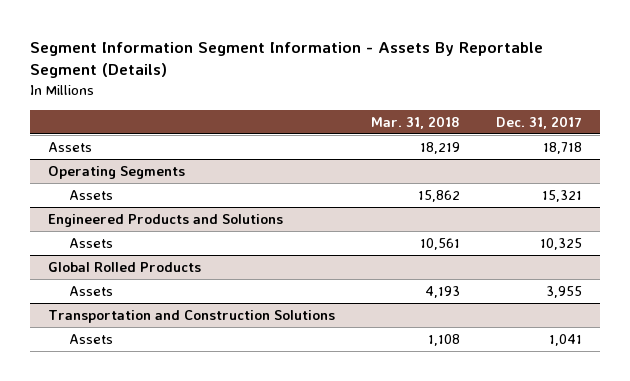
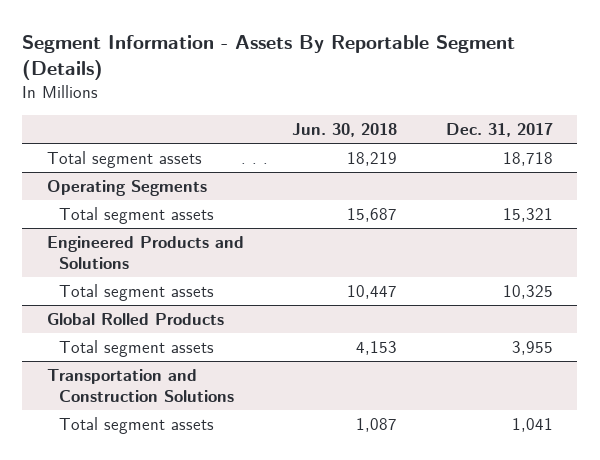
[30,41,544,79] Segment Information Segment Information - Assets By Reportable Segment (Details) -> [22,34,516,81] Segment Information - Assets By Reportable Segment (Details)
[371,115,461,129] Mar. 31, 2018 -> none
none -> [292,123,398,138] Jun. 30, 2018
[48,142,93,153] Assets -> [46,150,202,168] Total segment assets
[69,190,114,201] Assets -> [59,206,215,224] Total segment assets
[69,238,114,249] Assets -> [59,283,215,301] Total segment assets
[69,286,114,297] Assets -> [59,339,215,357] Total segment assets
[69,334,114,345] Assets -> [59,416,215,434] Total segment assets

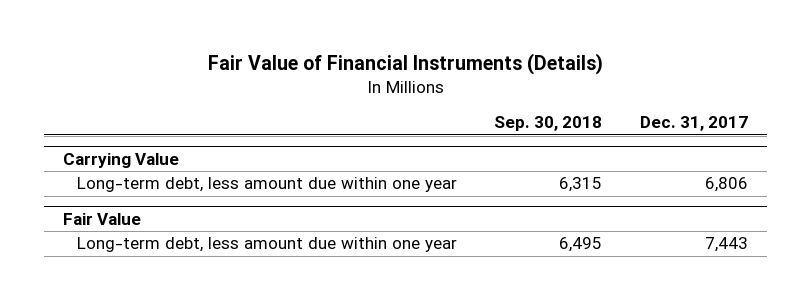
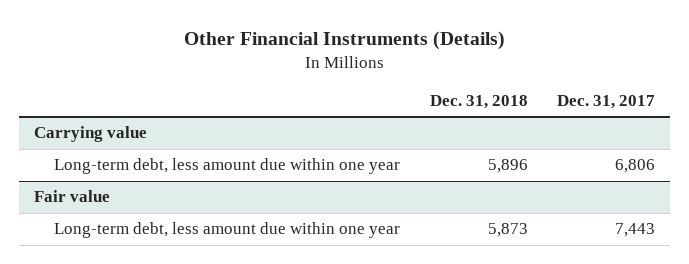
[207,53,603,76] Fair Value of Financial Instruments (Details) -> [183,31,505,51] Other Financial Instruments (Details)
[494,116,603,132] Sep. 30, 2018 -> none
none -> [429,95,528,110] Dec. 31, 2018
[62,152,179,168] Carrying Value -> [33,126,147,143] Carrying value
[62,212,141,225] Fair Value -> [33,190,110,203] Fair value

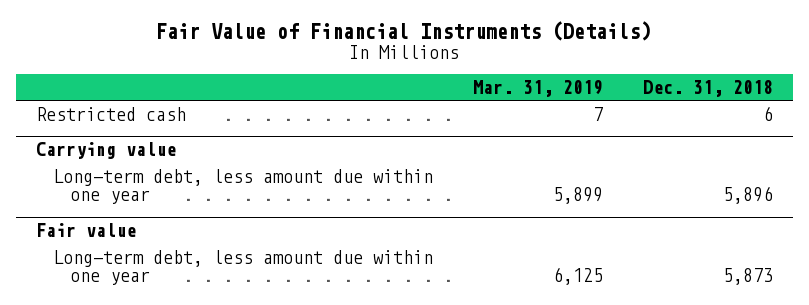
[183,31,505,51] Other Financial Instruments (Details) -> [156,21,652,42] Fair Value of Financial Instruments (Details)
[557,95,656,110] Dec. 31, 2017 -> none
none -> [472,79,603,97] Mar. 31, 2019
none -> [36,106,187,121] Restricted cash

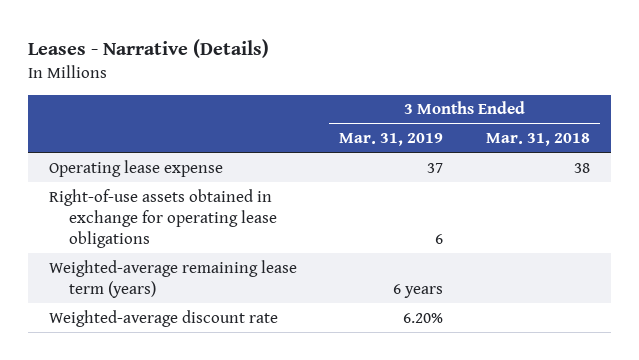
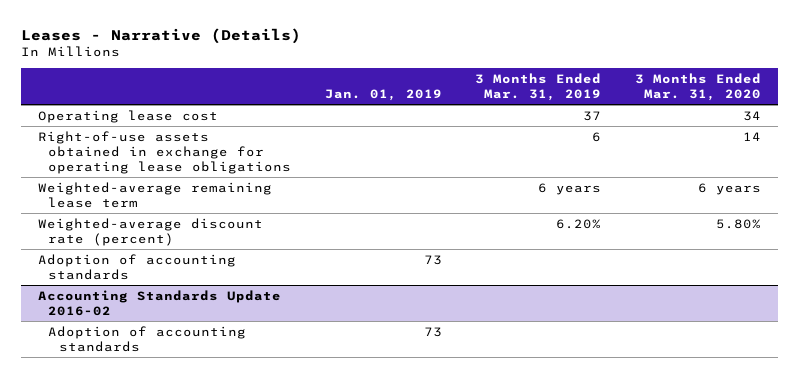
[485,133,590,147] Mar. 31, 2018 -> none
none -> [324,88,442,101] Jan. 01, 2019
none -> [634,72,761,101] 3 Months Ended Mar. 31, 2020
[49,159,224,177] Operating lease expense -> [37,109,218,123] Operating lease cost
[49,259,298,298] Weighted-average remaining lease term (years) -> [37,181,272,208] Weighted-average remaining lease term
[49,309,279,327] Weighted-average discount rate -> [37,217,263,246] Weighted-average discount rate (percent)
none -> [37,253,236,280] Adoption of accounting standards
none -> [37,289,281,316] Accounting Standards Update 2016-02
none -> [48,325,247,352] Adoption of accounting standards

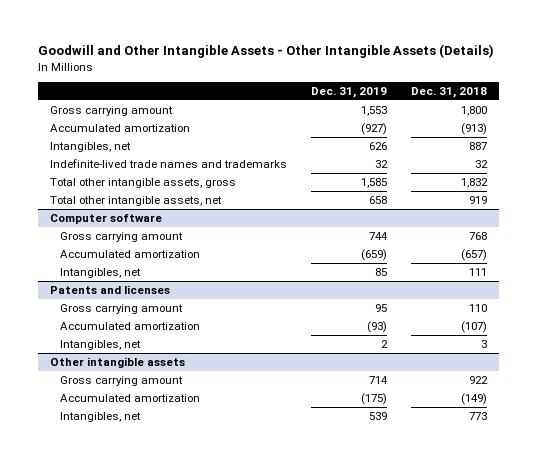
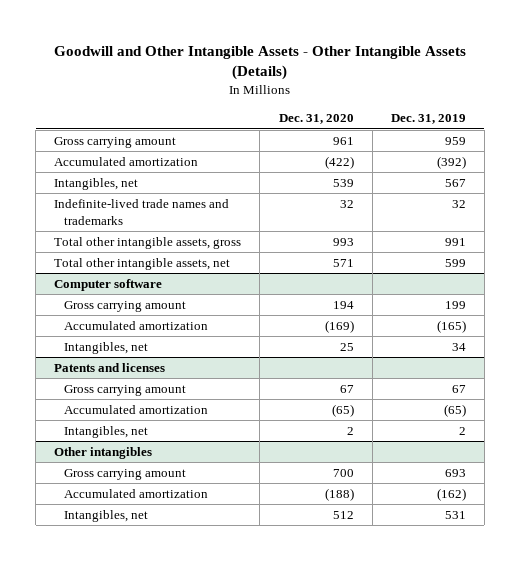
[411,86,488,98] Dec. 31, 2018 -> none
none -> [278,114,354,125] Dec. 31, 2020
[361,105,388,116] 1,553 -> [444,136,466,145] 959
[361,122,388,135] (927) -> [436,155,466,169] (392)
[369,141,388,150] 626 -> [444,178,466,187] 567
[361,177,388,188] 1,585 -> [444,237,466,246] 991
[369,195,388,204] 658 -> [444,258,466,267] 599
[369,231,389,240] 744 -> [444,300,466,309] 199
[361,248,388,261] (659) -> [436,319,466,333] (165)
[375,267,388,276] 85 -> [451,342,466,351] 34
[375,303,388,312] 95 -> [451,384,466,393] 67
[367,320,388,333] (93) -> [443,403,466,417] (65)
[49,356,185,368] Other intangible assets -> [54,446,153,459] Other intangibles
[369,375,389,384] 714 -> [444,468,466,477] 693
[361,392,388,405] (175) -> [436,487,466,501] (162)
[369,411,388,420] 539 -> [444,510,466,519] 531

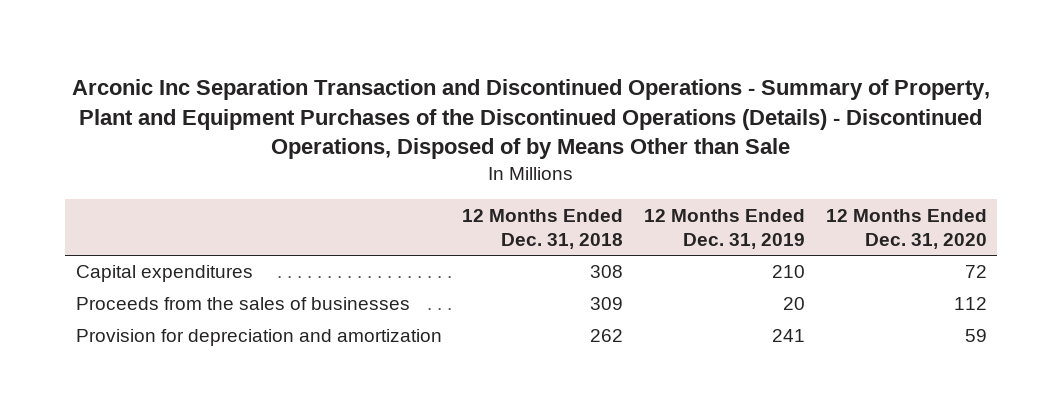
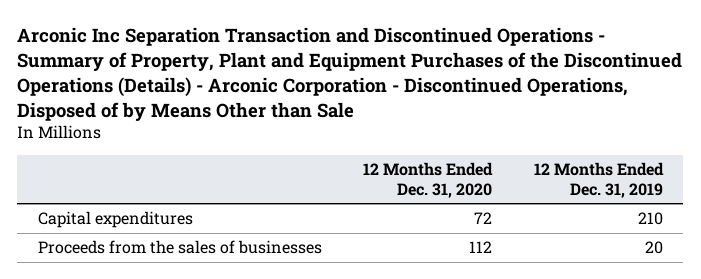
[72,79,991,160] Arconic Inc Separation Transaction and Discontinued Operations - Summary of Property, Plant and Equipment Purchases of the Discontinued Operations (Details) - Discontinued Operations, Disposed of by Means Other than Sale -> [17,27,683,121] Arconic Inc Separation Transaction and Discontinued Operations - Summary of Property, Plant and Equipment Purchases of the Discontinued Operations (Details) - Arconic Corporation - Discontinued Operations, Disposed of by Means Other than Sale
[462,208,624,249] 12 Months Ended Dec. 31, 2018 -> none
[75,329,442,347] Provision for depreciation and amortization -> none

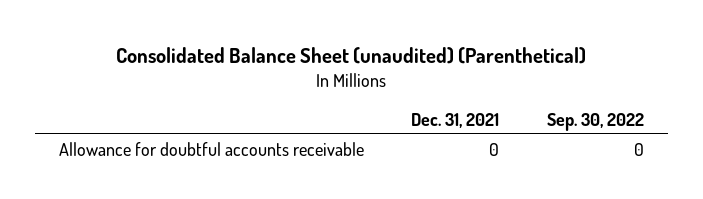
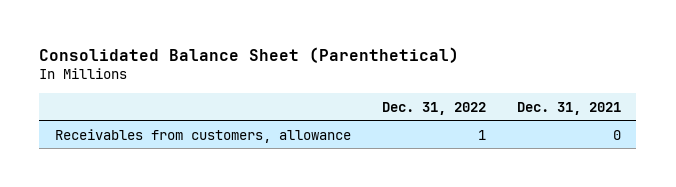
[116,46,587,64] Consolidated Balance Sheet (unaudited) (Parenthetical) -> [39,46,460,63] Consolidated Balance Sheet (Parenthetical)
[546,112,644,131] Sep. 30, 2022 -> none
none -> [381,101,486,115] Dec. 31, 2022
[58,142,364,157] Allowance for doubtful accounts receivable -> [54,128,351,143] Receivables from customers, allowance

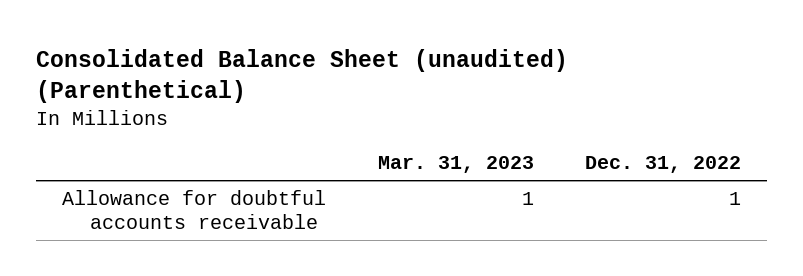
[39,46,460,63] Consolidated Balance Sheet (Parenthetical) -> [36,49,569,104] Consolidated Balance Sheet (unaudited) (Parenthetical)
[516,101,621,115] Dec. 31, 2021 -> none
none -> [377,156,534,174] Mar. 31, 2023
[54,128,351,143] Receivables from customers, allowance -> [61,190,326,229] Allowance for doubtful accounts receivable

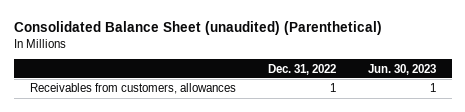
[377,156,534,174] Mar. 31, 2023 -> none
none -> [367,63,436,75] Jun. 30, 2023
[61,190,326,229] Allowance for doubtful accounts receivable -> [29,83,236,95] Receivables from customers, allowances

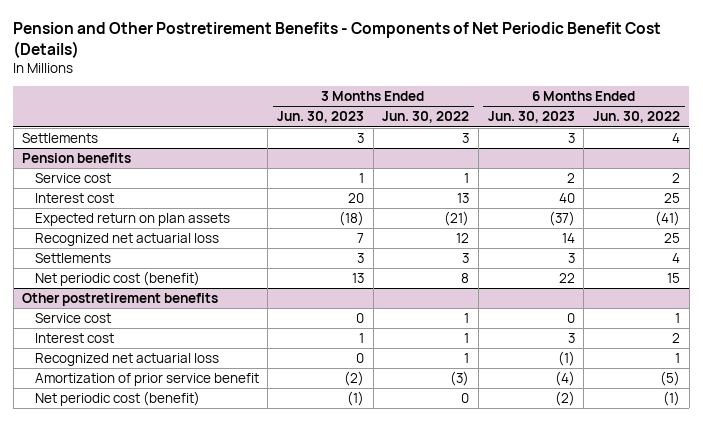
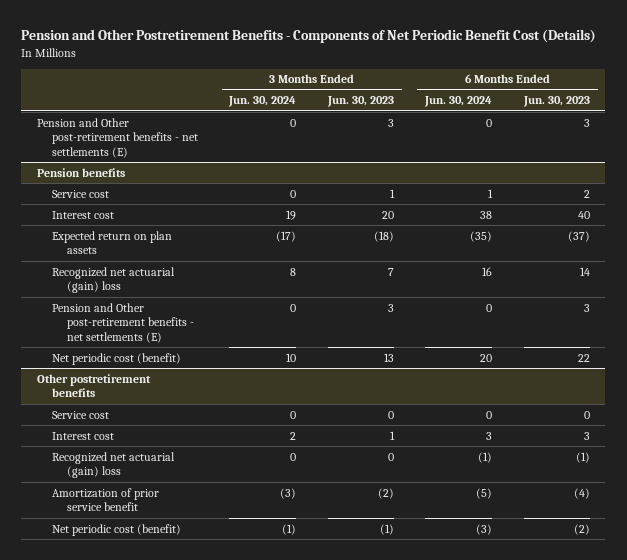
[382,111,470,124] Jun. 30, 2022 -> none
[593,111,681,124] Jun. 30, 2022 -> none
none -> [228,96,297,108] Jun. 30, 2024
none -> [424,96,493,108] Jun. 30, 2024
[22,133,99,144] Settlements -> [37,117,199,158] Pension and Other post-retirement benefits - net settlements (E)
[34,233,219,247] Recognized net actuarial loss -> [52,266,176,294] Recognized net actuarial (gain) loss
[34,253,111,264] Settlements -> [52,302,194,343] Pension and Other post-retirement benefits - net settlements (E)
[34,353,219,367] Recognized net actuarial loss -> [52,451,176,479] Recognized net actuarial (gain) loss

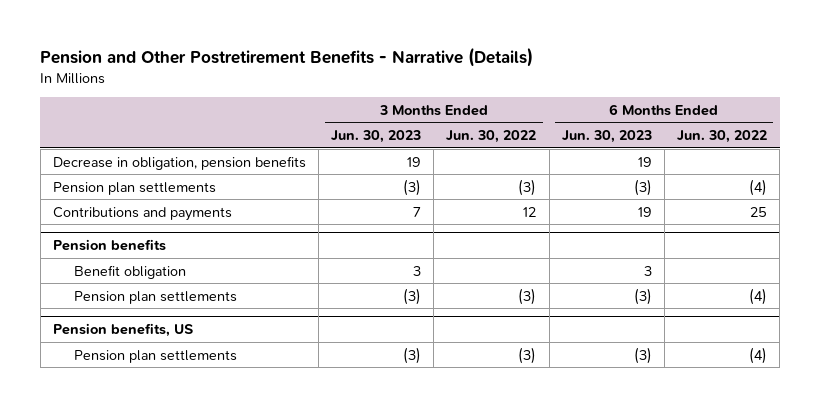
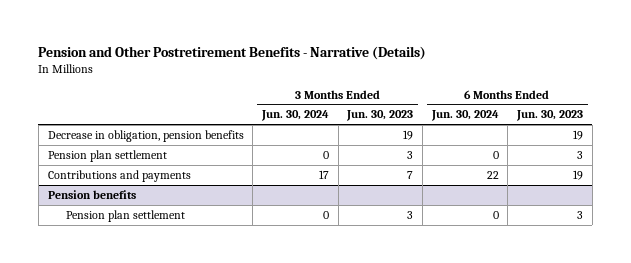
[446,130,537,144] Jun. 30, 2022 -> none
[677,130,768,144] Jun. 30, 2022 -> none
none -> [260,110,329,122] Jun. 30, 2024
none -> [430,110,499,122] Jun. 30, 2024
[52,181,216,195] Pension plan settlements -> [47,149,167,162] Pension plan settlement
[403,178,422,196] (3) -> [407,150,414,159] 3
[633,178,652,196] (3) -> [576,150,583,159] 3
[73,264,186,279] Benefit obligation -> none
[52,323,193,338] Pension benefits, US -> none
[73,349,237,363] Pension plan settlements -> none
[73,290,237,304] Pension plan settlements -> [66,209,186,222] Pension plan settlement
[403,287,422,305] (3) -> [407,210,414,219] 3
[633,287,652,305] (3) -> [576,210,583,219] 3

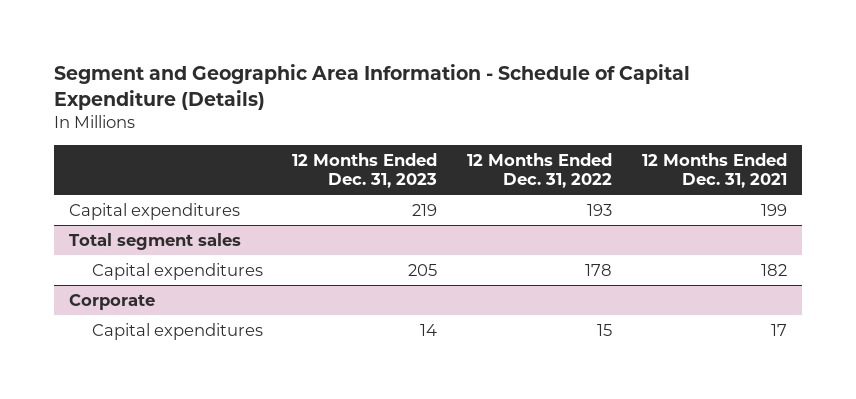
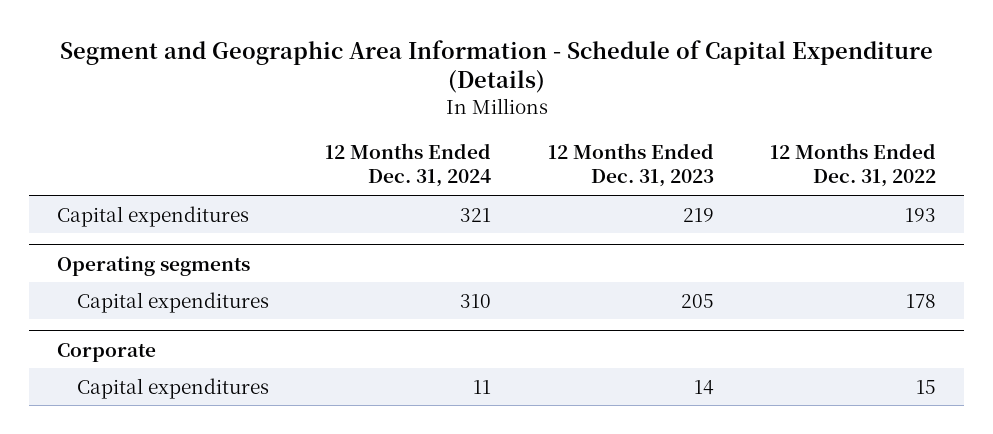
[641,152,787,189] 12 Months Ended Dec. 31, 2021 -> none
none -> [325,143,492,188] 12 Months Ended Dec. 31, 2024
[69,232,242,250] Total segment sales -> [56,255,250,276] Operating segments

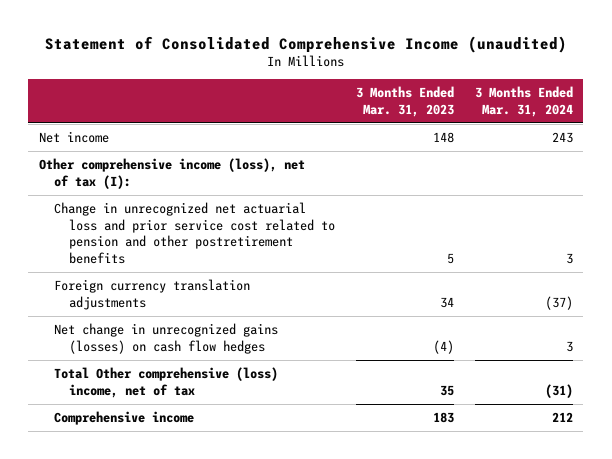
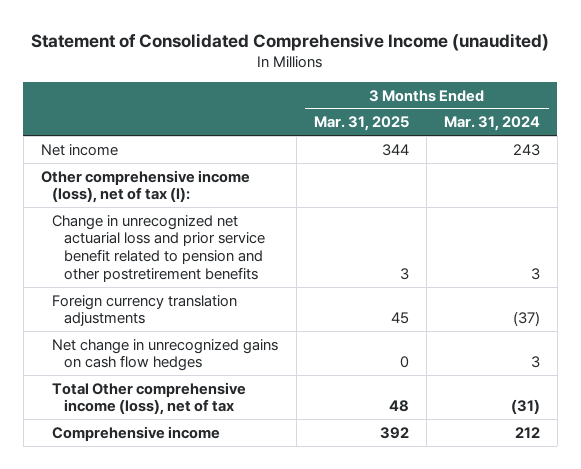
[355,86,454,117] 3 Months Ended Mar. 31, 2023 -> none
none -> [313,116,409,132] Mar. 31, 2025
[53,201,335,265] Change in unrecognized net actuarial loss and prior service cost related to pension and other postretirement benefits -> [52,214,266,282] Change in unrecognized net actuarial loss and prior service benefit related to pension and other postretirement benefits
[53,322,278,354] Net change in unrecognized gains (losses) on cash flow hedges -> [52,338,279,372] Net change in unrecognized gains on cash flow hedges
[53,366,278,398] Total Other comprehensive (loss) income, net of tax -> [52,381,247,416] Total Other comprehensive income (loss), net of tax

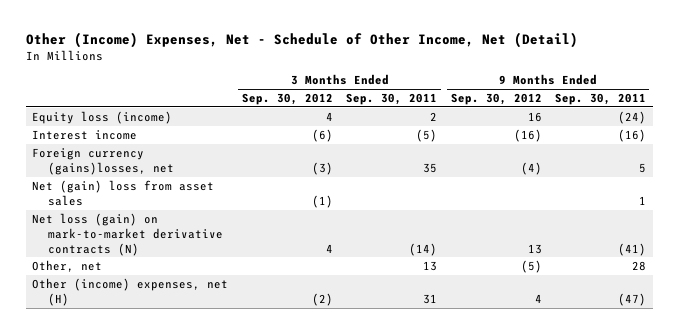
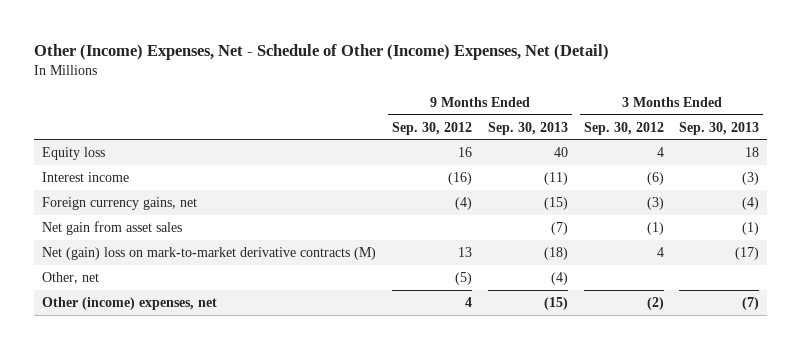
[25,31,578,48] Other (Income) Expenses, Net - Schedule of Other Income, Net (Detail) -> [34,44,610,61] Other (Income) Expenses, Net - Schedule of Other (Income) Expenses, Net (Detail)
[346,93,438,106] Sep. 30, 2011 -> none
[554,93,646,106] Sep. 30, 2011 -> none
none -> [487,121,568,135] Sep. 30, 2013
none -> [679,121,760,135] Sep. 30, 2013
[32,110,173,124] Equity loss (income) -> [42,147,106,161] Equity loss
[32,147,174,175] Foreign currency (gains)losses, net -> [42,197,198,211] Foreign currency gains, net
[32,179,215,206] Net (gain) loss from asset sales -> [42,221,183,236] Net gain from asset sales
[32,212,223,256] Net loss (gain) on mark-to-market derivative contracts (N) -> [42,247,377,261] Net (gain) loss on mark-to-market derivative contracts (M)
[32,277,229,306] Other (income) expenses, net (H) -> [42,297,218,311] Other (income) expenses, net

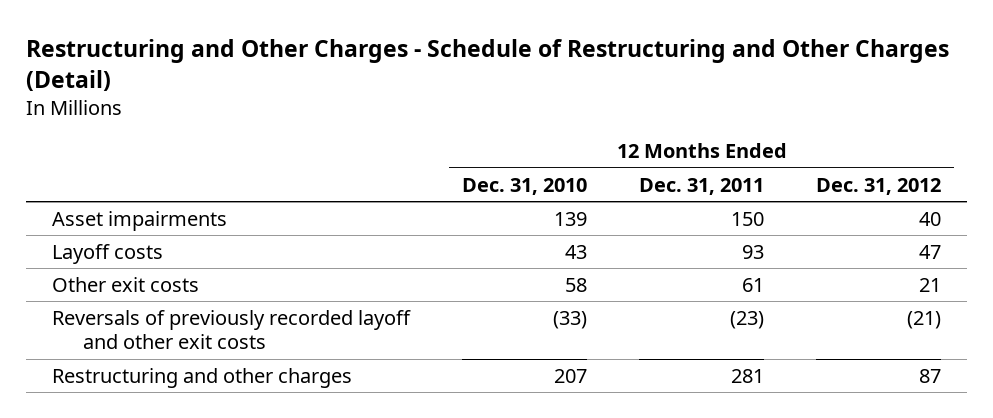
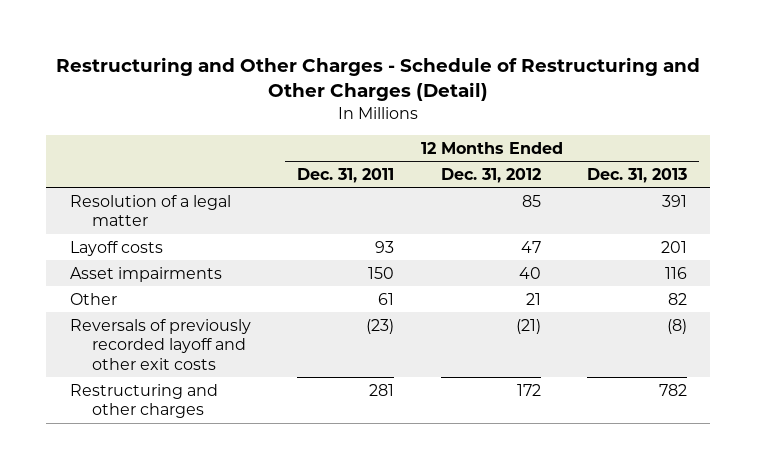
[462,177,588,195] Dec. 31, 2010 -> none
none -> [586,167,687,183] Dec. 31, 2013
none -> [69,194,231,227] Resolution of a legal matter
[52,210,228,231] Asset impairments -> [69,266,222,282] Asset impairments
[52,276,200,292] Other exit costs -> [69,292,117,305] Other
[918,368,941,383] 87 -> [516,383,541,396] 172

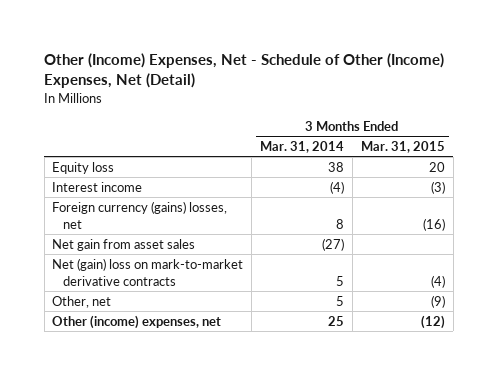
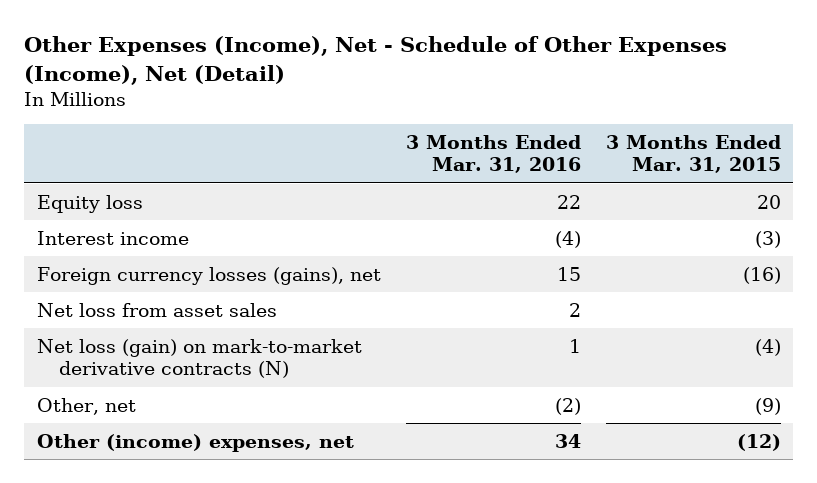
[44,52,445,89] Other (Income) Expenses, Net - Schedule of Other (Income) Expenses, Net (Detail) -> [23,36,727,85] Other Expenses (Income), Net - Schedule of Other Expenses (Income), Net (Detail)
[260,141,345,154] Mar. 31, 2014 -> none
none -> [405,134,581,174] 3 Months Ended Mar. 31, 2016
[52,200,228,229] Foreign currency (gains) losses, net -> [36,266,381,285] Foreign currency losses (gains), net
[52,238,196,251] Net gain from asset sales -> [36,302,277,317] Net loss from asset sales
[52,257,244,286] Net (gain) loss on mark-to-market derivative contracts -> [36,338,362,379] Net loss (gain) on mark-to-market derivative contracts (N)

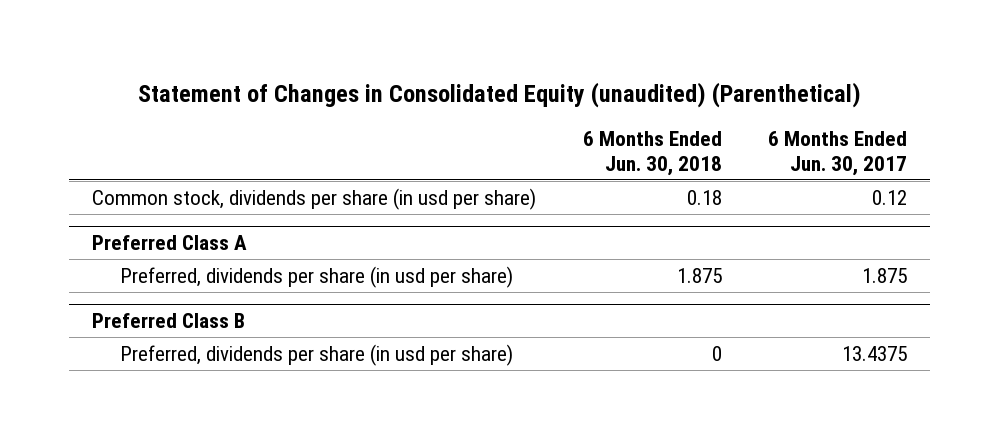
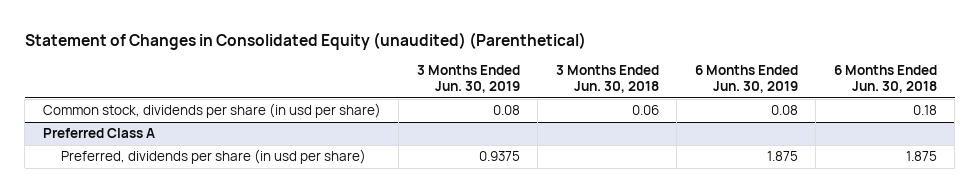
[767,131,907,176] 6 Months Ended Jun. 30, 2017 -> none
none -> [416,65,520,94] 3 Months Ended Jun. 30, 2019
none -> [555,65,659,94] 3 Months Ended Jun. 30, 2018
none -> [694,65,798,94] 6 Months Ended Jun. 30, 2019
[92,313,246,329] Preferred Class B -> none
[120,343,514,366] Preferred, dividends per share (in usd per share) -> none

